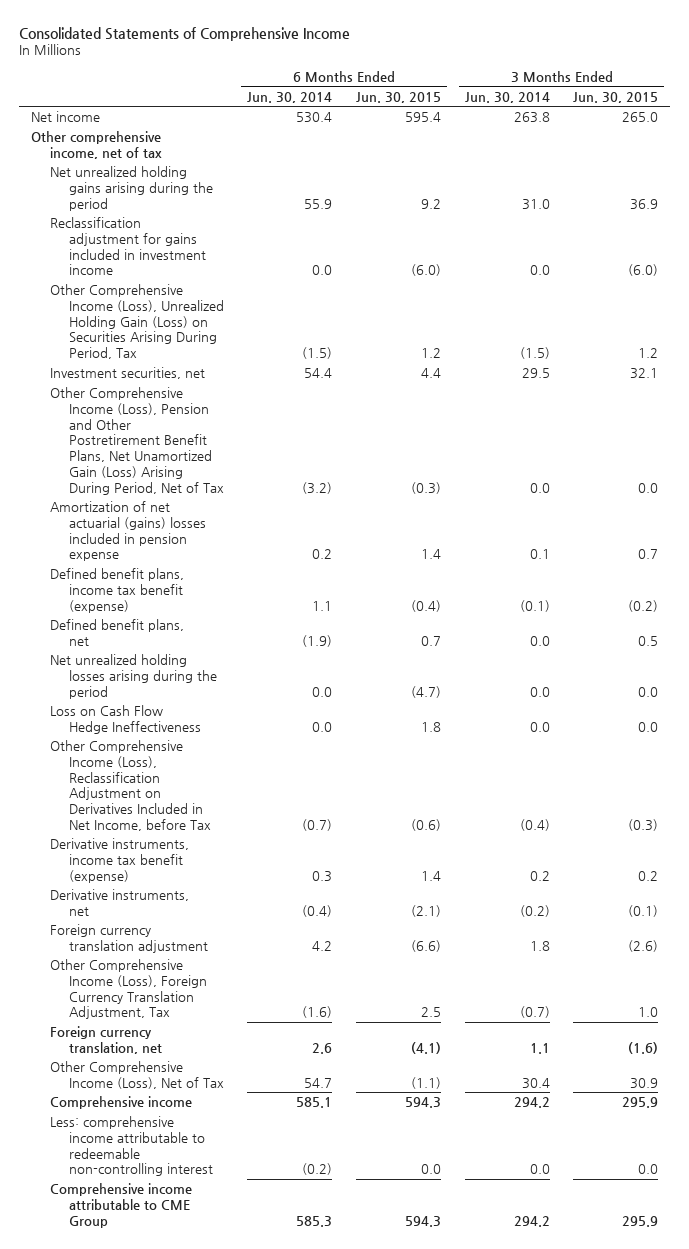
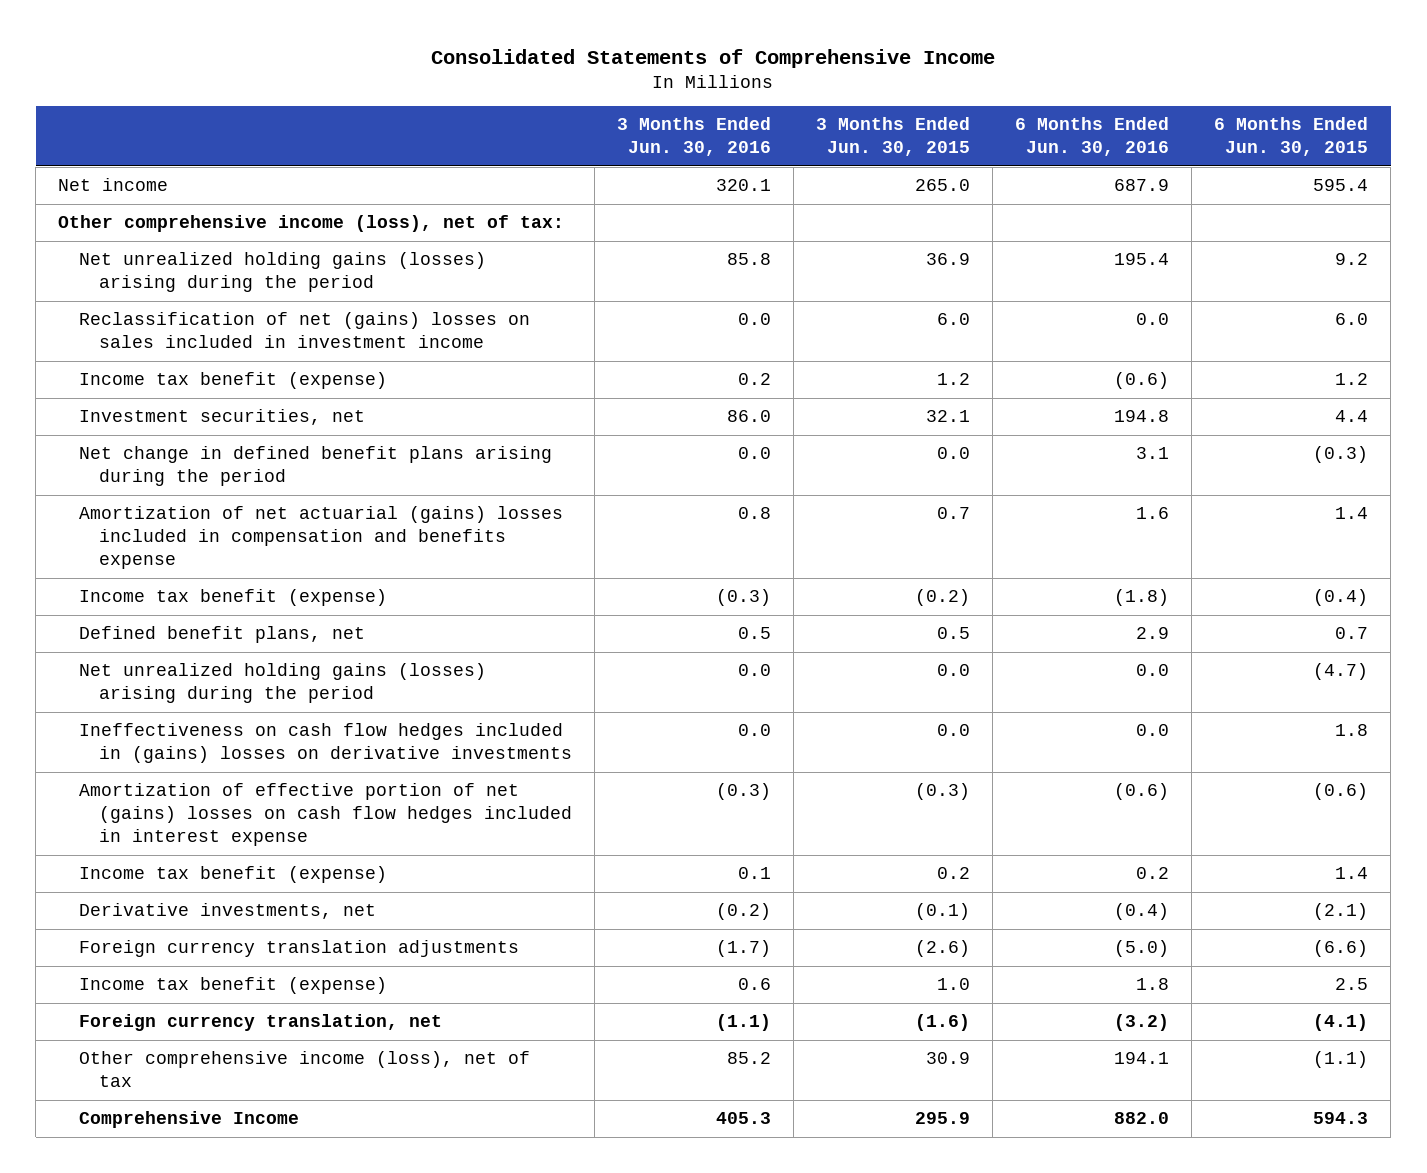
[247,91,333,103] Jun. 30, 2014 -> none
[464,91,550,103] Jun. 30, 2014 -> none
none -> [616,117,771,157] 3 Months Ended Jun. 30, 2016
none -> [1015,117,1170,157] 6 Months Ended Jun. 30, 2016
[30,131,162,159] Other comprehensive income, net of tax -> [58,215,565,233] Other comprehensive income (loss), net of tax:
[49,166,213,211] Net unrealized holding gains arising during the period -> [78,252,486,293] Net unrealized holding gains (losses) arising during the period
[49,217,206,276] Reclassification adjustment for gains included in investment income -> [78,312,530,349] Reclassification of net (gains) losses on sales included in investment income
[410,264,441,277] (6.0) -> [1335,313,1369,326] 6.0
[628,264,659,277] (6.0) -> [937,313,971,326] 6.0
[49,284,224,360] Other Comprehensive Income (Loss), Unrealized Holding Gain (Loss) on Securities Arising During Period, Tax -> [78,372,387,390] Income tax benefit (expense)
[49,387,224,495] Other Comprehensive Income (Loss), Pension and Other Postretirement Benefit Plans, Net Unamortized Gain (Loss) Arising During Period, Net of Tax -> [78,446,552,487] Net change in defined benefit plans arising during the period
[49,501,206,562] Amortization of net actuarial (gains) losses included in pension expense -> [78,506,563,570] Amortization of net actuarial (gains) losses included in compensation and benefits expense
[49,568,184,613] Defined benefit plans, income tax benefit (expense) -> [78,589,387,607] Income tax benefit (expense)
[49,654,217,699] Net unrealized holding losses arising during the period -> [78,663,486,704] Net unrealized holding gains (losses) arising during the period
[49,705,201,734] Loss on Cash Flow Hedge Ineffectiveness -> [78,723,572,764] Ineffectiveness on cash flow hedges included in (gains) losses on derivative investments
[49,740,211,831] Other Comprehensive Income (Loss), Reclassification Adjustment on Derivatives Included in Net Income, before Tax -> [78,783,572,847] Amortization of effective portion of net (gains) losses on cash flow hedges included in interest expense
[49,838,189,883] Derivative instruments, income tax benefit (expense) -> [78,866,387,884] Income tax benefit (expense)
[49,889,189,916] Derivative instruments, net -> [78,903,376,920] Derivative investments, net
[49,924,208,953] Foreign currency translation adjustment -> [78,940,519,958] Foreign currency translation adjustments
[49,959,207,1020] Other Comprehensive Income (Loss), Foreign Currency Translation Adjustment, Tax -> [78,977,387,995] Income tax benefit (expense)
[49,1116,213,1177] Less: comprehensive income attributable to redeemable non-controlling interest -> none
[49,1183,192,1228] Comprehensive income attributable to CME Group -> none
[49,1061,224,1089] Other Comprehensive Income (Loss), Net of Tax -> [78,1051,530,1088] Other comprehensive income (loss), net of tax
[49,1096,192,1110] Comprehensive income -> [78,1111,299,1129] Comprehensive Income

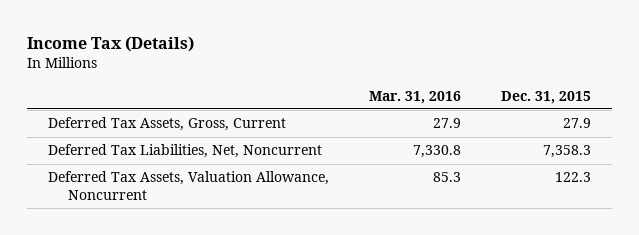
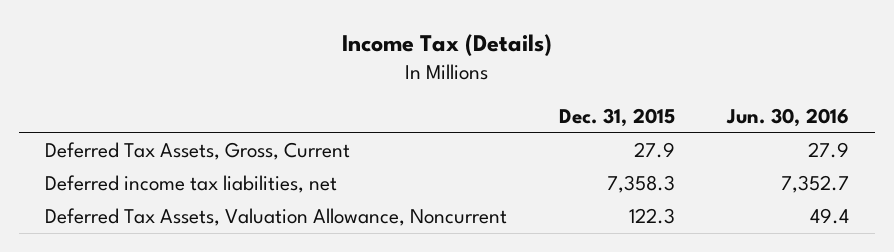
[368,90,461,104] Mar. 31, 2016 -> none
none -> [725,108,849,128] Jun. 30, 2016
[47,144,322,159] Deferred Tax Liabilities, Net, Noncurrent -> [44,175,337,194] Deferred income tax liabilities, net

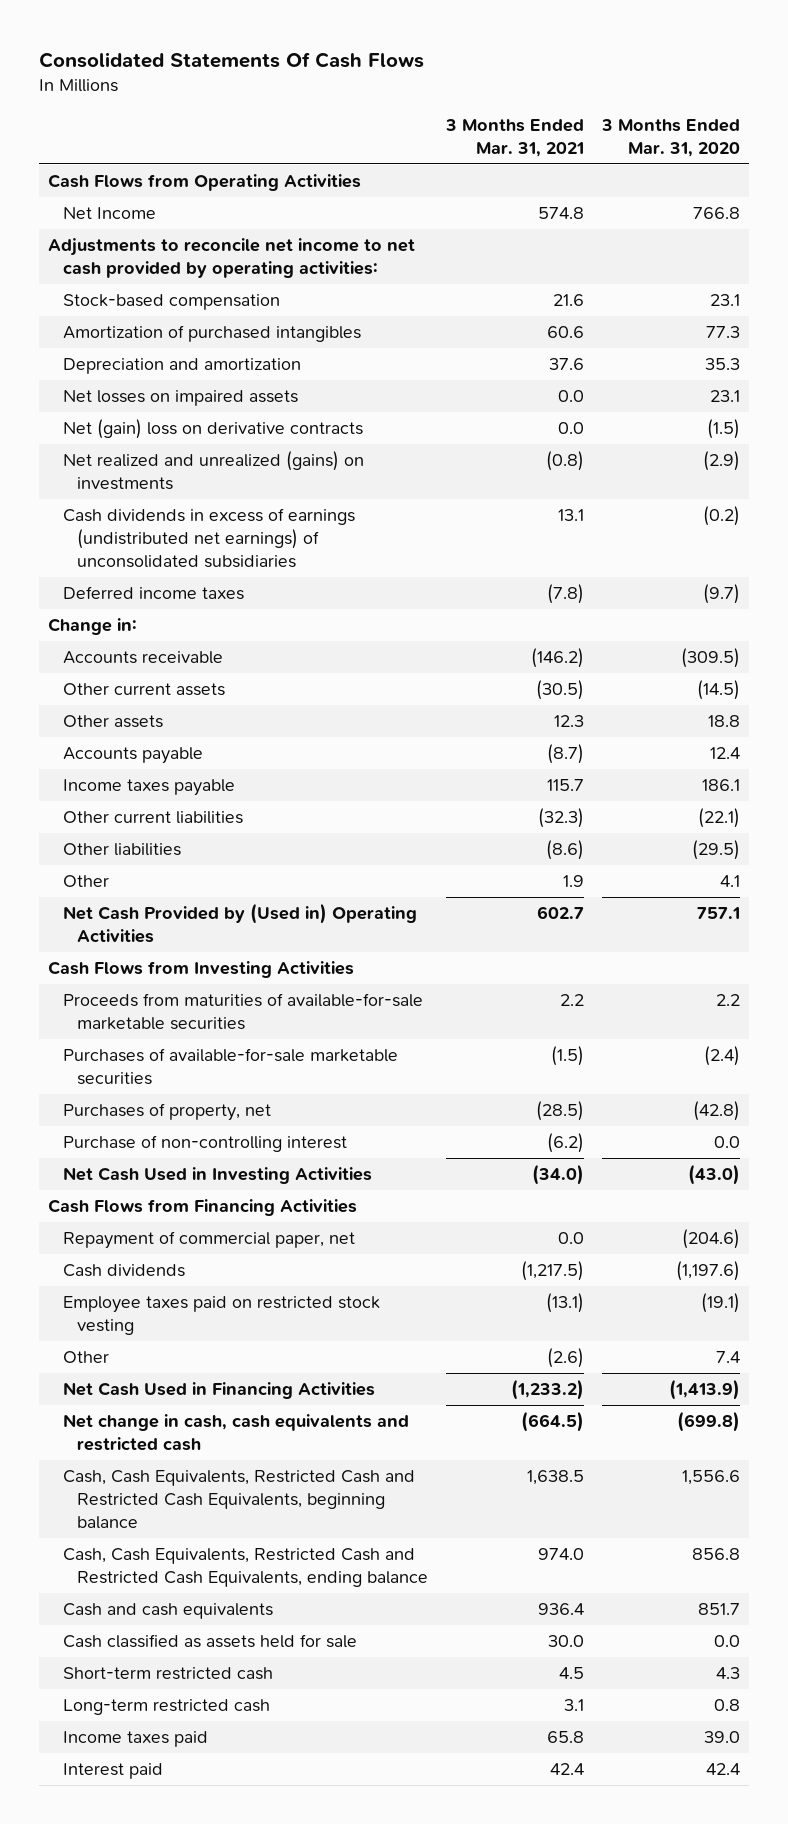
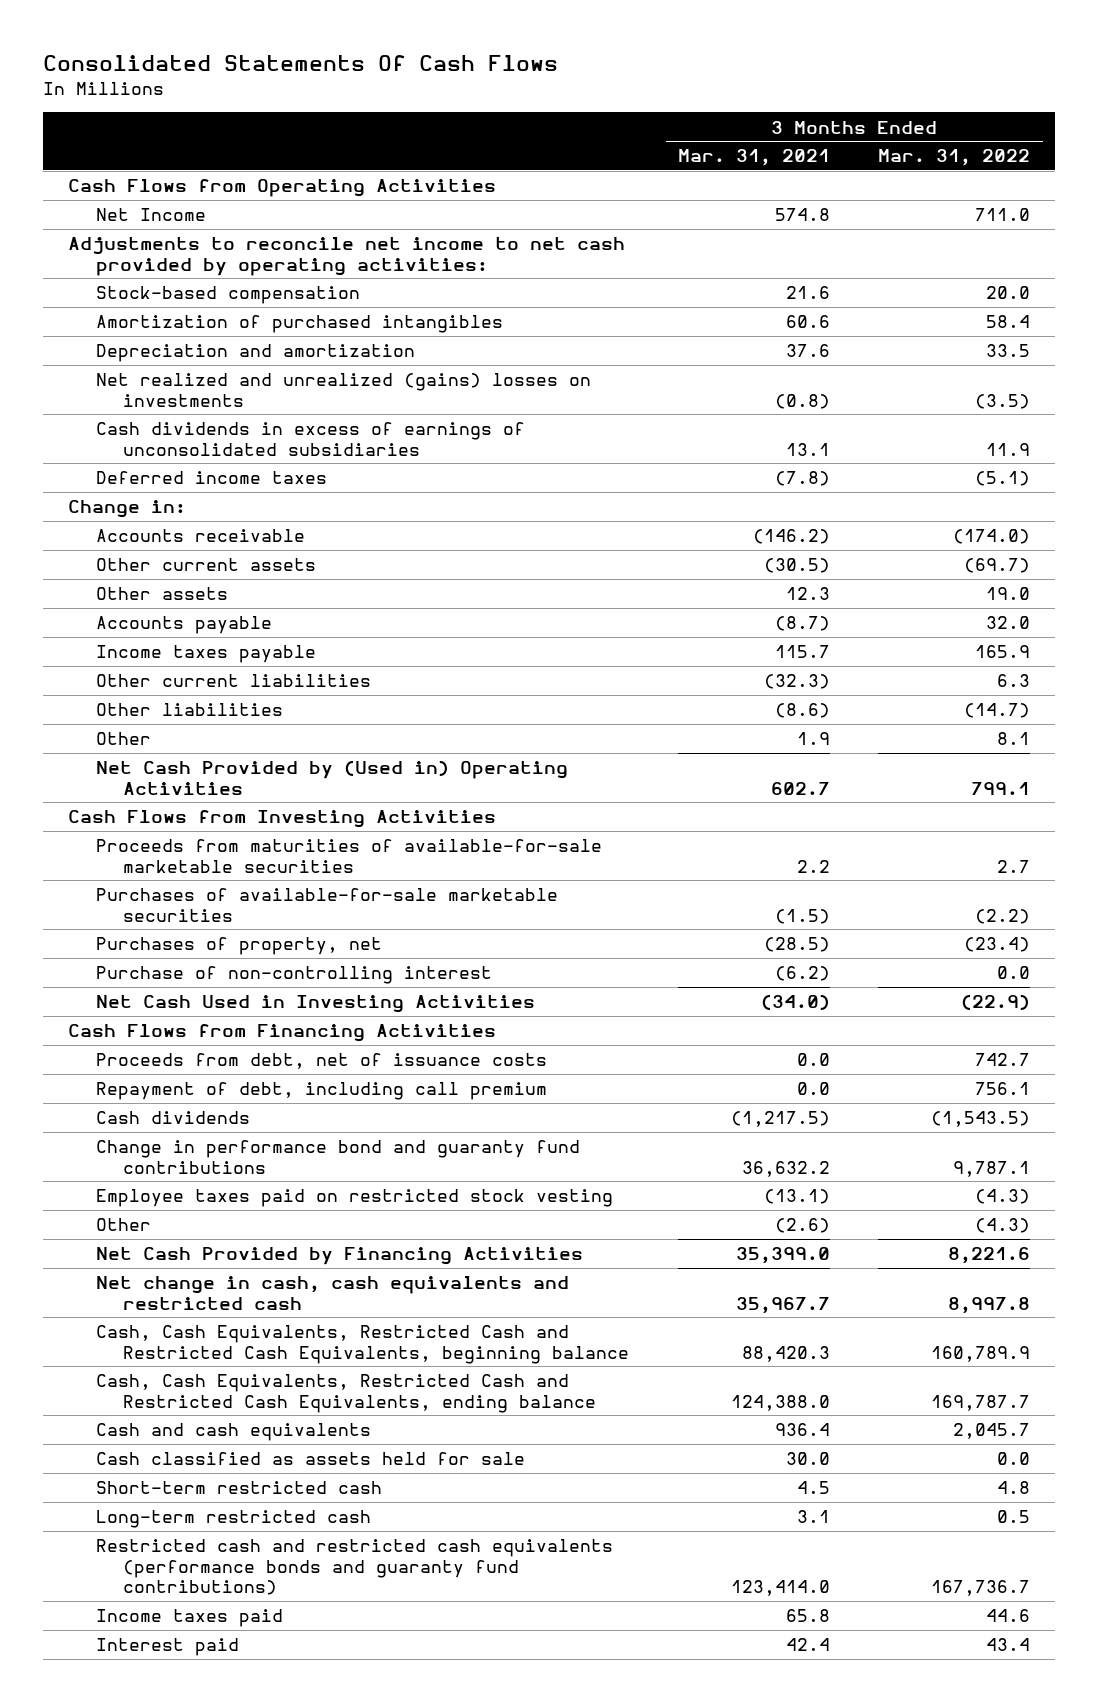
[600,118,740,157] 3 Months Ended Mar. 31, 2020 -> none
none -> [878,149,1031,167] Mar. 31, 2022
[62,390,298,407] Net losses on impaired assets -> none
[62,419,363,440] Net (gain) loss on derivative contracts -> none
[62,451,364,491] Net realized and unrealized (gains) on investments -> [95,373,591,407] Net realized and unrealized (gains) losses on investments
[62,508,355,569] Cash dividends in excess of earnings (undistributed net earnings) of unconsolidated subsidiaries -> [95,422,525,456] Cash dividends in excess of earnings of unconsolidated subsidiaries
[62,1231,355,1250] Repayment of commercial paper, net -> none
none -> [95,1053,547,1070] Proceeds from debt, net of issuance costs
none -> [95,1082,547,1101] Repayment of debt, including call premium
none -> [95,1140,580,1174] Change in performance bond and guaranty fund contributions
[62,1382,375,1400] Net Cash Used in Financing Activities -> [95,1247,583,1266] Net Cash Provided by Financing Activities
[511,1379,585,1401] (1,233.2) -> [735,1247,830,1265] 35,399.0
[521,1411,585,1433] (664.5) -> [735,1296,830,1314] 35,967.7
[527,1470,585,1486] 1,638.5 -> [741,1345,830,1362] 88,420.3
[538,1548,585,1561] 974.0 -> [730,1394,830,1411] 124,388.0
none -> [95,1539,613,1596] Restricted cash and restricted cash equivalents (performance bonds and guaranty fund contributions)

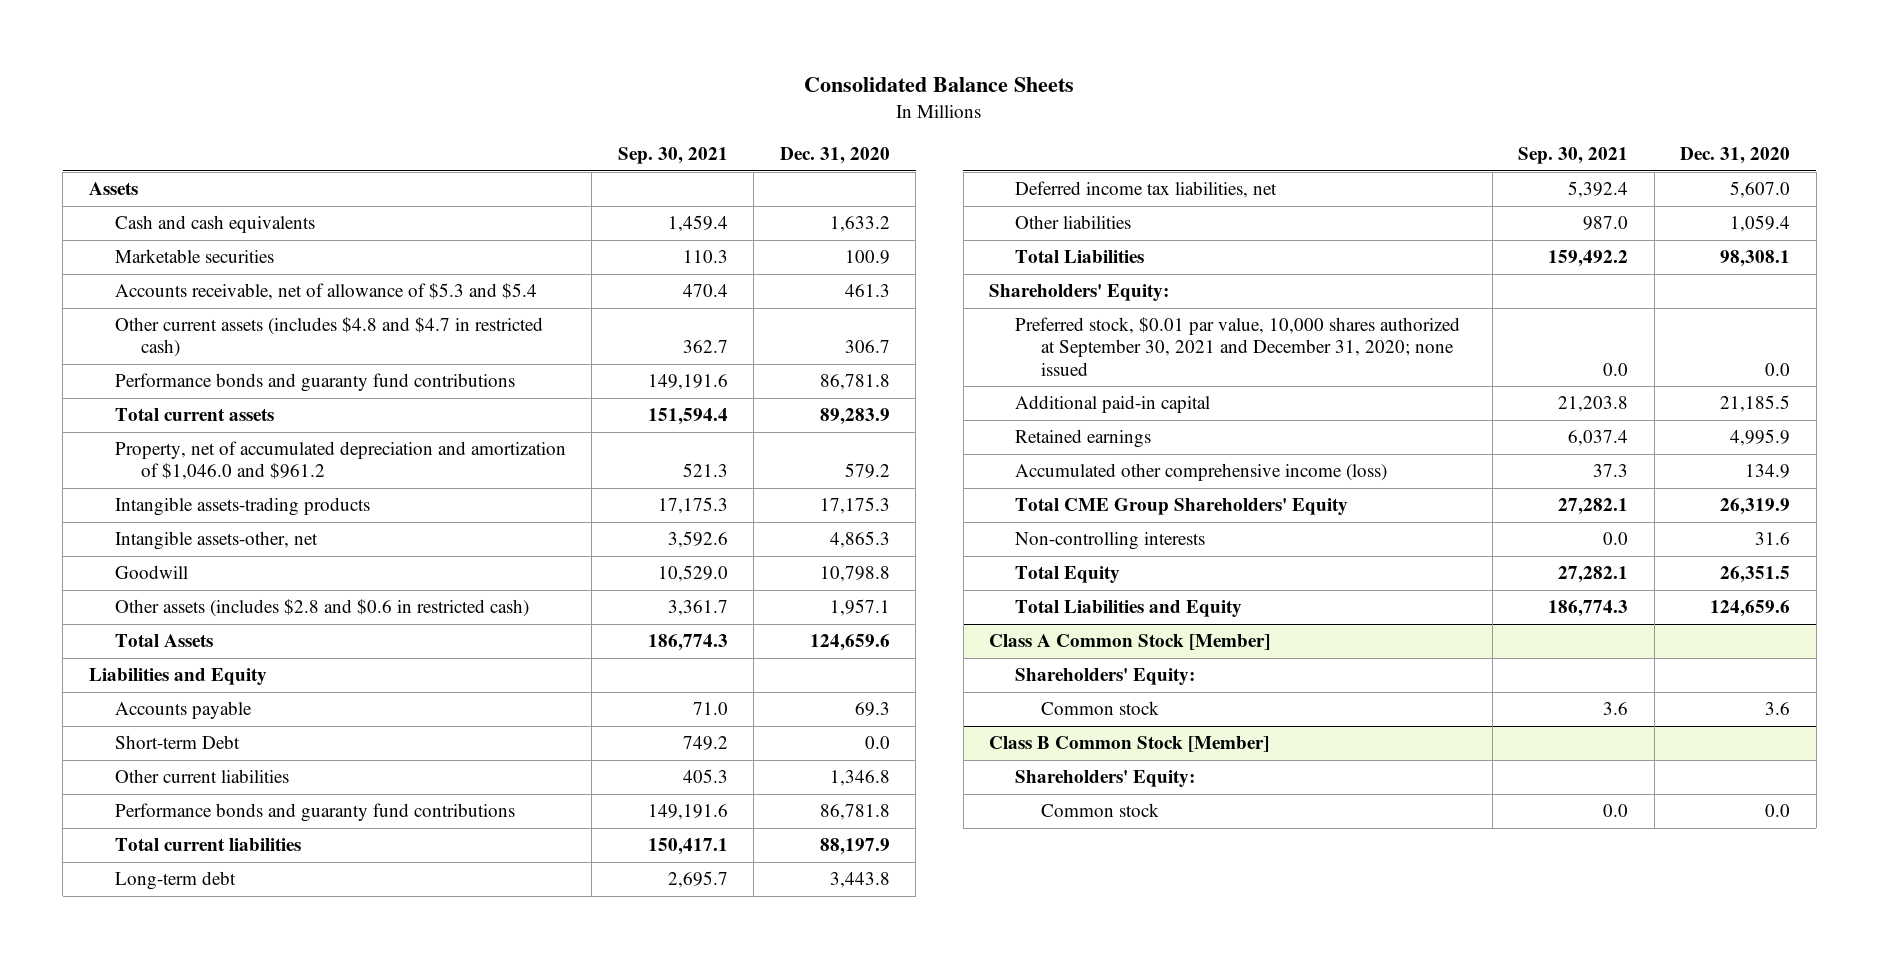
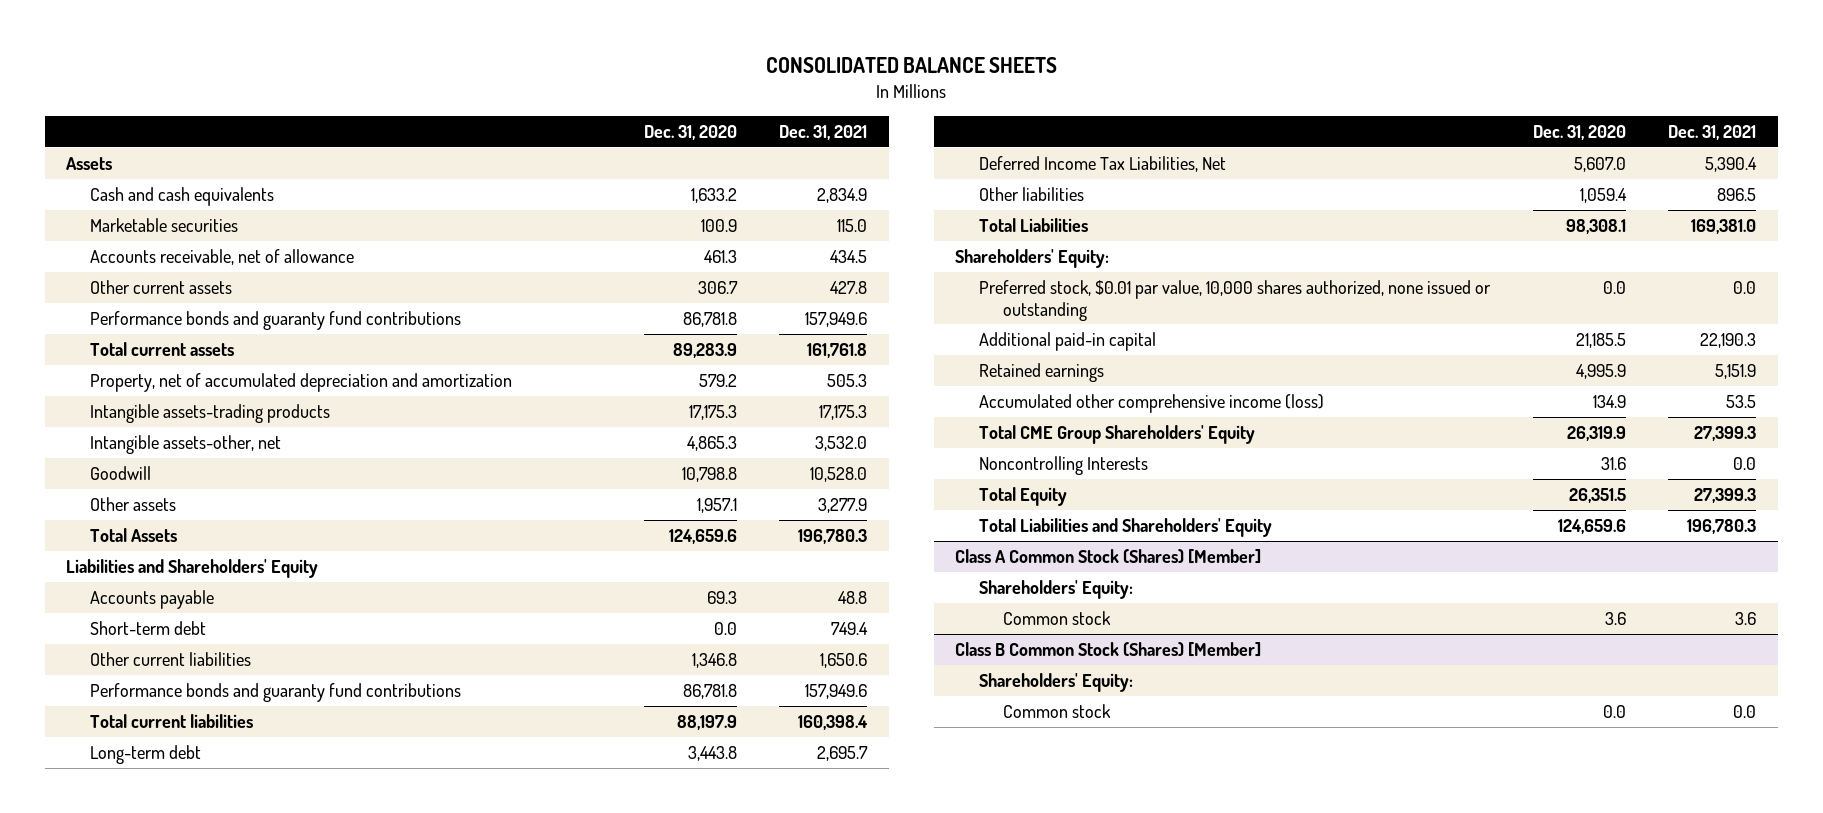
[804,77,1075,93] Consolidated Balance Sheets -> [766,57,1058,74] CONSOLIDATED BALANCE SHEETS
[617,147,728,165] Sep. 30, 2021 -> none
none -> [779,124,868,140] Dec. 31, 2021
[114,283,537,301] Accounts receivable, net of allowance of $5.3 and $5.4 -> [90,248,355,265] Accounts receivable, net of allowance
[114,317,543,358] Other current assets (includes $4.8 and $4.7 in restricted cash) -> [90,279,233,294] Other current assets
[114,441,566,481] Property, net of accumulated depreciation and amortization of $1,046.0 and $961.2 -> [90,372,513,392] Property, net of accumulated depreciation and amortization
[114,599,529,618] Other assets (includes $2.8 and $0.6 in restricted cash) -> [90,496,177,511] Other assets
[88,668,267,686] Liabilities and Equity -> [66,558,319,578] Liabilities and Shareholders' Equity
[114,735,240,750] Short-term Debt -> [90,620,207,635] Short-term debt
[1015,181,1278,199] Deferred income tax liabilities, net -> [979,155,1227,172] Deferred Income Tax Liabilities, Net
[1015,317,1461,376] Preferred stock, $0.01 par value, 10,000 shares authorized at September 30, 2021 and December 31, 2020; none issued -> [979,279,1492,321] Preferred stock, $0.01 par value, 10,000 shares authorized, none issued or outstanding
[1015,532,1206,551] Non-controlling interests -> [979,455,1149,475] Noncontrolling Interests
[1015,600,1243,618] Total Liabilities and Equity -> [979,517,1273,537] Total Liabilities and Shareholders' Equity
[989,634,1271,651] Class A Common Stock [Member] -> [955,548,1262,564] Class A Common Stock (Shares) [Member]
[989,736,1270,753] Class B Common Stock [Member] -> [955,641,1262,657] Class B Common Stock (Shares) [Member]

